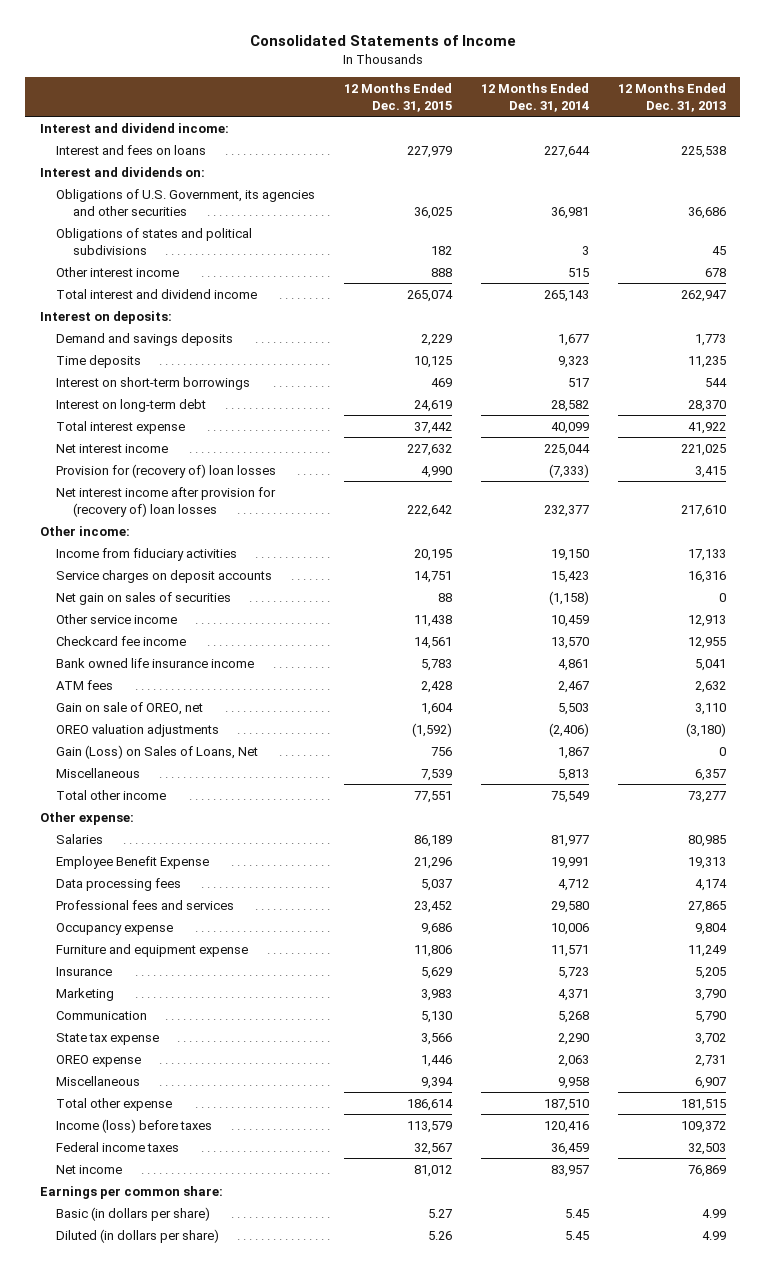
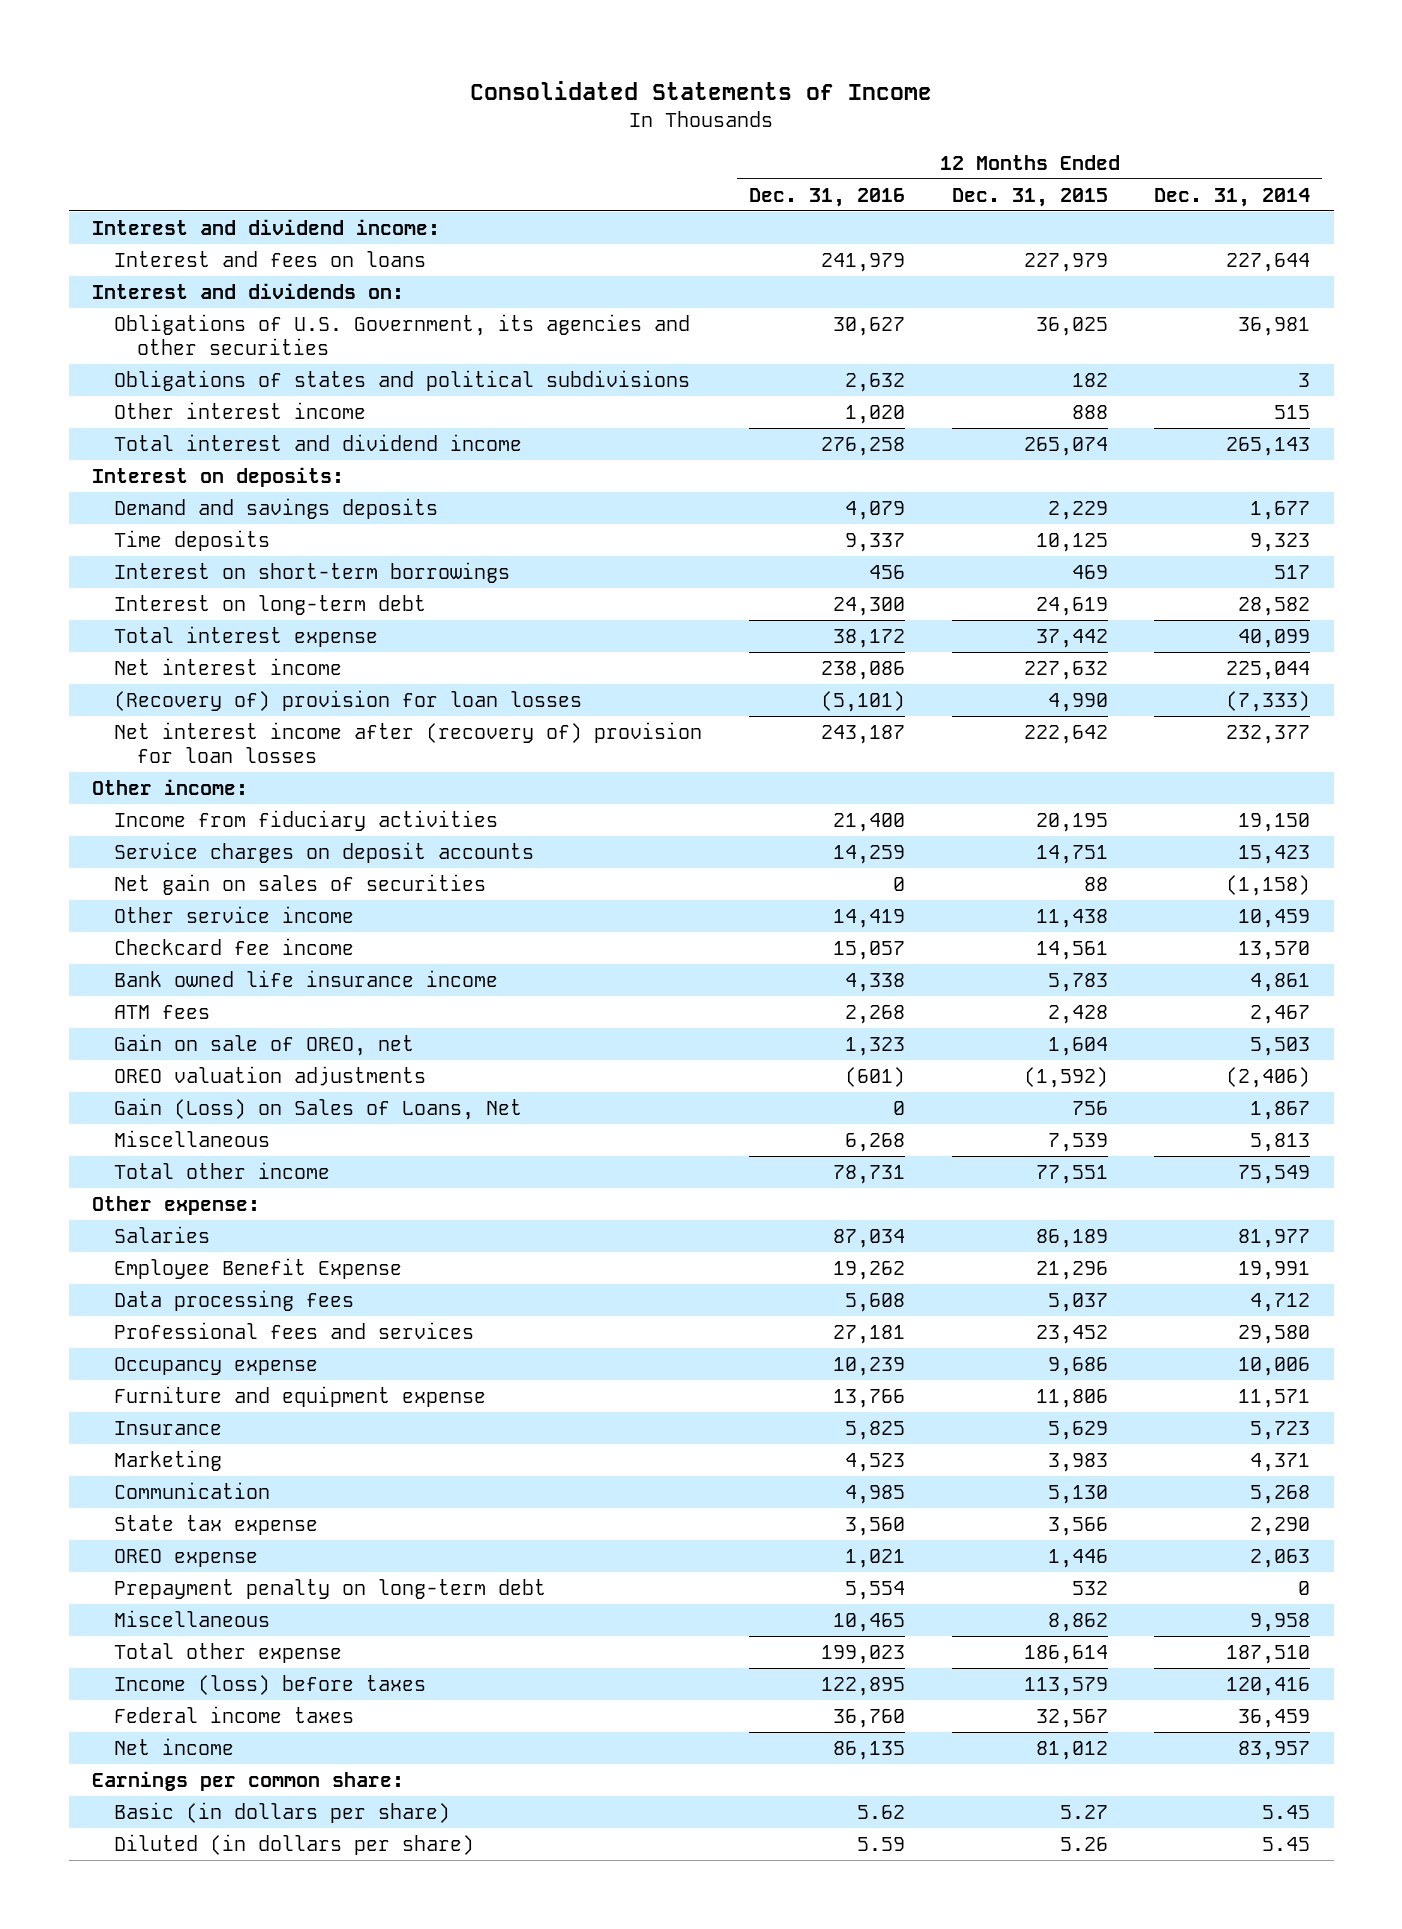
[617,82,726,112] 12 Months Ended Dec. 31, 2013 -> none
none -> [749,187,906,207] Dec. 31, 2016
[56,463,277,478] Provision for (recovery of) loan losses -> [114,689,583,711] (Recovery of) provision for loan losses
[56,486,277,517] Net interest income after provision for (recovery of) loan losses -> [114,721,703,763] Net interest income after (recovery of) provision for loan losses
none -> [114,1578,547,1599] Prepayment penalty on long-term debt
[420,1076,453,1089] 9,394 -> [1047,1612,1108,1632] 8,862

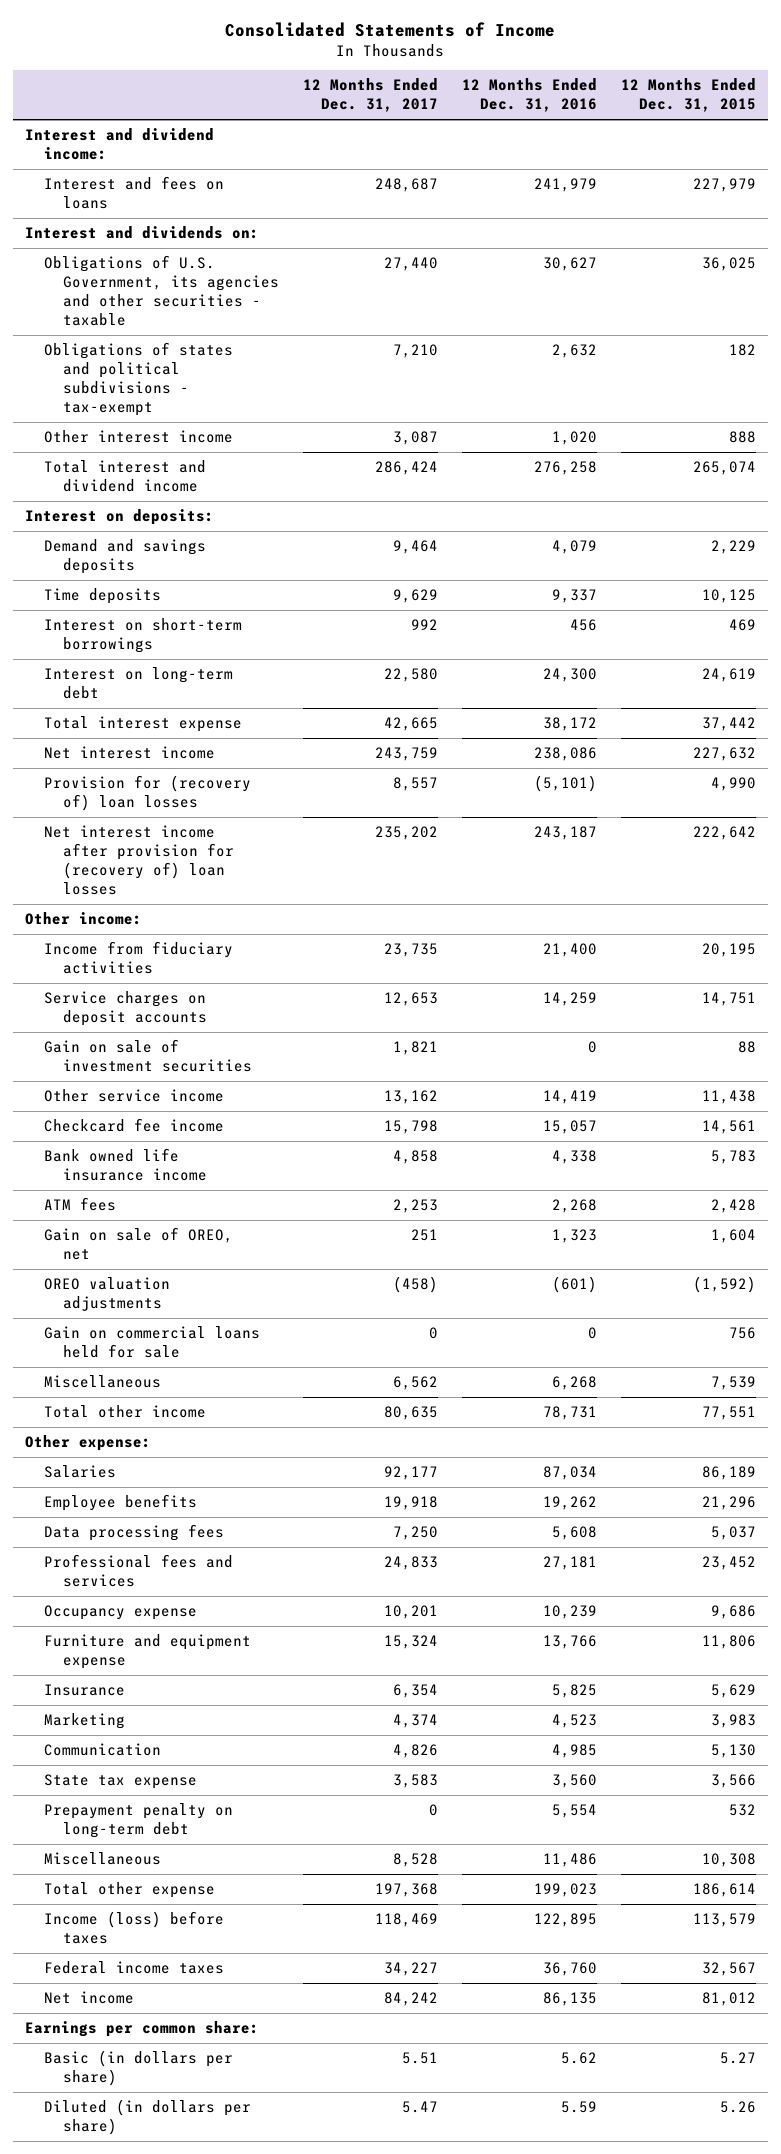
[1154,187,1311,207] Dec. 31, 2014 -> none
none -> [303,78,439,113] 12 Months Ended Dec. 31, 2017
[114,313,691,355] Obligations of U.S. Government, its agencies and other securities -> [43,254,280,327] Obligations of U.S. Government, its agencies and other securities - taxable
[114,369,691,391] Obligations of states and political subdivisions -> [43,341,233,417] Obligations of states and political subdivisions - tax-exempt
[114,689,583,711] (Recovery of) provision for loan losses -> [43,774,251,812] Provision for (recovery of) loan losses
[114,721,703,763] Net interest income after (recovery of) provision for loan losses -> [43,824,235,896] Net interest income after provision for (recovery of) loan losses
[114,873,487,895] Net gain on sales of securities -> [43,1038,253,1073] Gain on sale of investment securities
[114,1097,523,1120] Gain (Loss) on Sales of Loans, Net -> [43,1325,260,1359] Gain on commercial loans held for sale
[114,1257,403,1279] Employee Benefit Expense -> [43,1493,197,1511] Employee benefits
[114,1548,259,1567] OREO expense -> none
[833,1612,906,1632] 10,465 -> [542,1852,597,1867] 11,486
[1047,1612,1108,1632] 8,862 -> [701,1852,756,1867] 10,308

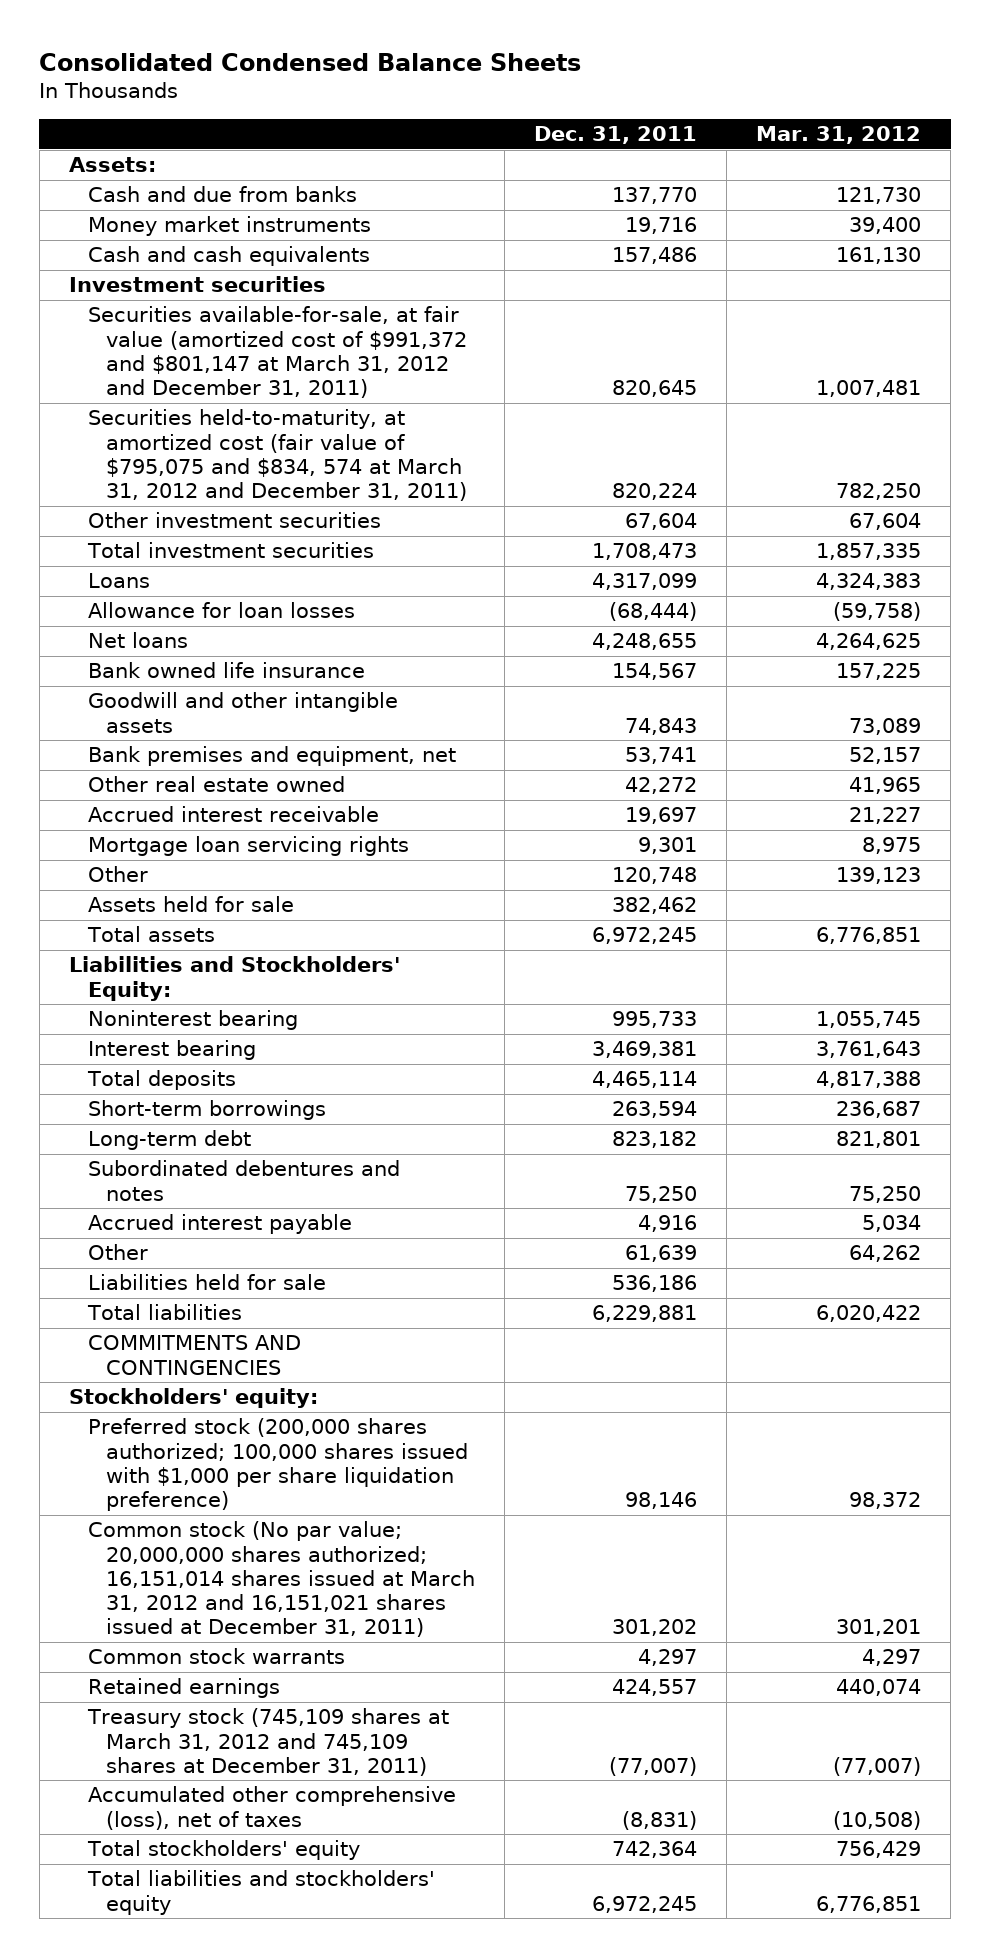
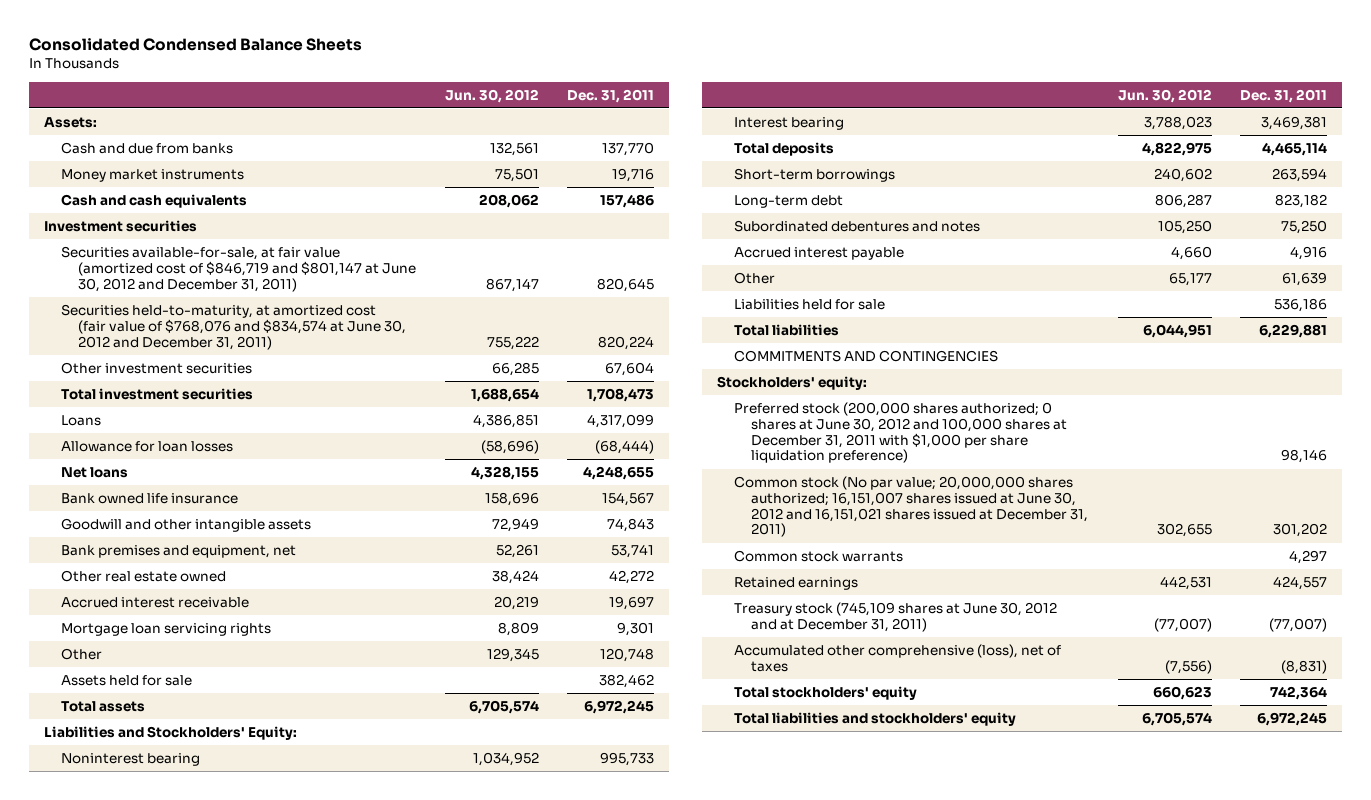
[756,126,922,145] Mar. 31, 2012 -> none
none -> [444,88,539,103] Jun. 30, 2012
[87,306,468,399] Securities available-for-sale, at fair value (amortized cost of $991,372 and $801,147 at March 31, 2012 and December 31, 2011) -> [60,245,417,292] Securities available-for-sale, at fair value (amortized cost of $846,719 and $801,147 at June 30, 2012 and December 31, 2011)
[87,409,468,502] Securities held-to-maturity, at amortized cost (fair value of $795,075 and $834, 574 at March 31, 2012 and December 31, 2011) -> [60,303,407,350] Securities held-to-maturity, at amortized cost (fair value of $768,076 and $834,574 at June 30, 2012 and December 31, 2011)
[87,1418,469,1512] Preferred stock (200,000 shares authorized; 100,000 shares issued with $1,000 per share liquidation preference) -> [733,401,1067,464] Preferred stock (200,000 shares authorized; 0 shares at June 30, 2012 and 100,000 shares at December 31, 2011 with $1,000 per share liquidation preference)
[87,1521,476,1638] Common stock (No par value; 20,000,000 shares authorized; 16,151,014 shares issued at March 31, 2012 and 16,151,021 shares issued at December 31, 2011) -> [733,475,1088,538] Common stock (No par value; 20,000,000 shares authorized; 16,151,007 shares issued at June 30, 2012 and 16,151,021 shares issued at December 31, 2011)
[86,1708,449,1776] Treasury stock (745,109 shares at March 31, 2012 and 745,109 shares at December 31, 2011) -> [733,601,1057,632] Treasury stock (745,109 shares at June 30, 2012 and at December 31, 2011)

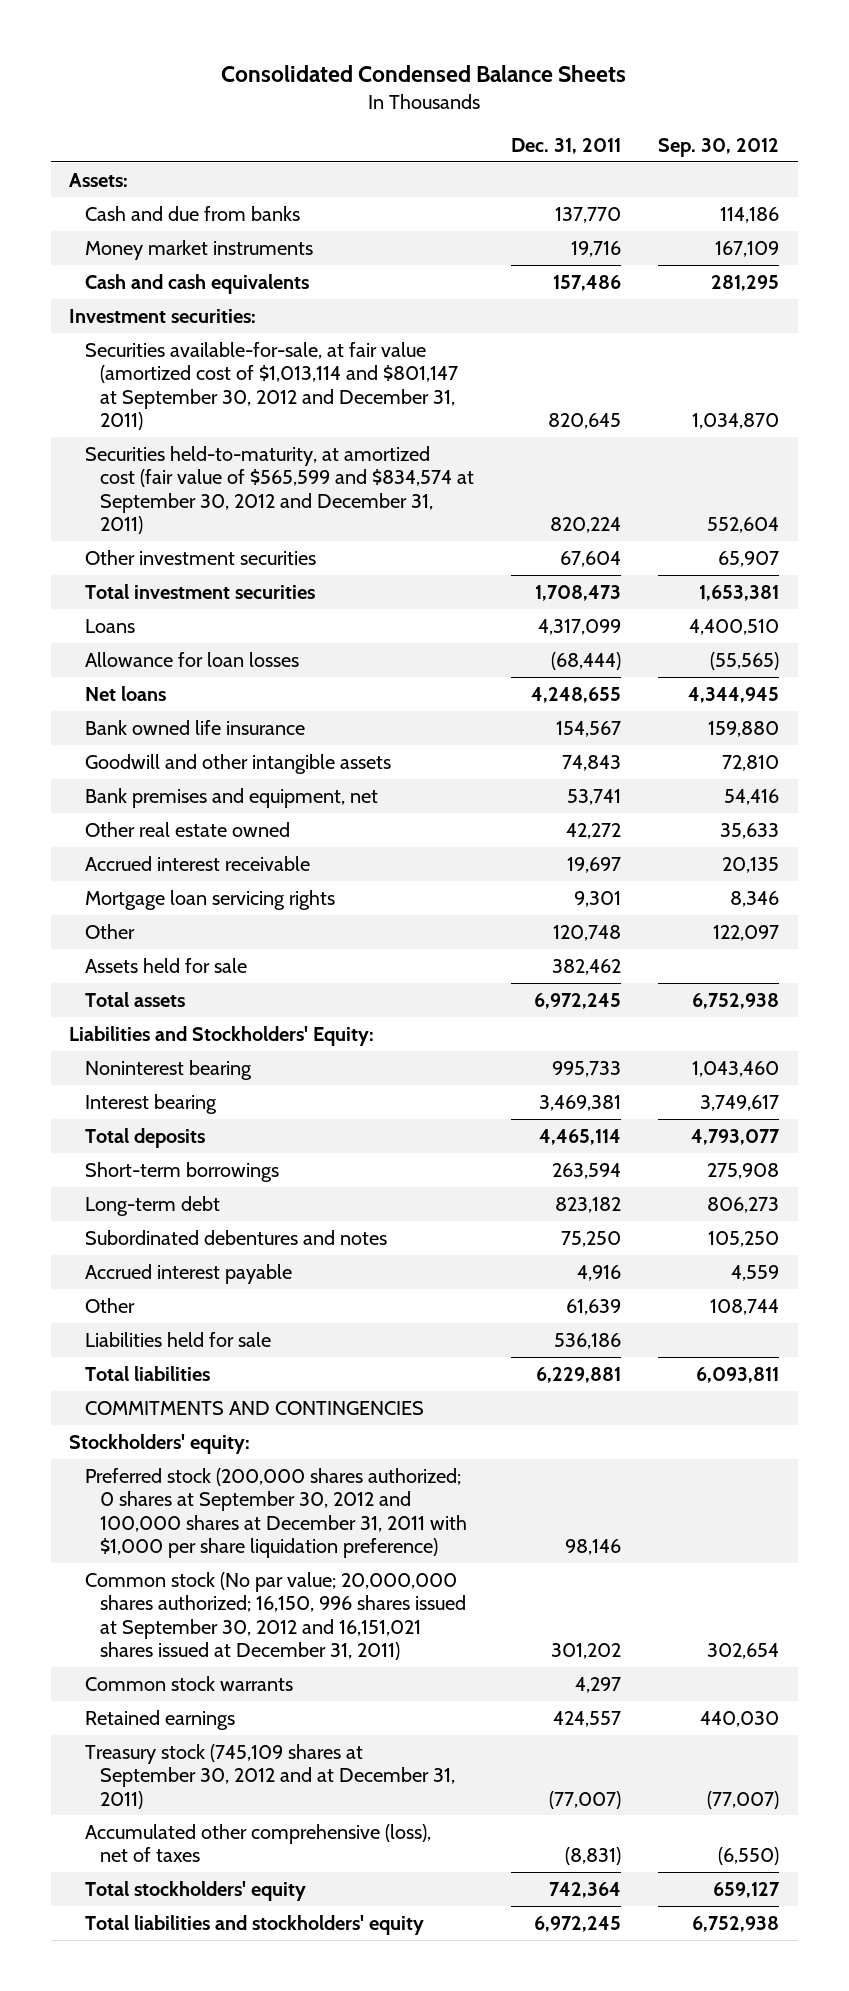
[444,88,539,103] Jun. 30, 2012 -> none
none -> [658,138,780,158] Sep. 30, 2012
[43,219,197,232] Investment securities -> [69,308,257,323] Investment securities:
[60,245,417,292] Securities available-for-sale, at fair value (amortized cost of $846,719 and $801,147 at June 30, 2012 and December 31, 2011) -> [84,341,459,430] Securities available-for-sale, at fair value (amortized cost of $1,013,114 and $801,147 at September 30, 2012 and December 31, 2011)
[60,303,407,350] Securities held-to-maturity, at amortized cost (fair value of $768,076 and $834,574 at June 30, 2012 and December 31, 2011) -> [84,445,475,534] Securities held-to-maturity, at amortized cost (fair value of $565,599 and $834,574 at September 30, 2012 and December 31, 2011)
[733,401,1067,464] Preferred stock (200,000 shares authorized; 0 shares at June 30, 2012 and 100,000 shares at December 31, 2011 with $1,000 per share liquidation preference) -> [84,1467,468,1558] Preferred stock (200,000 shares authorized; 0 shares at September 30, 2012 and 100,000 shares at December 31, 2011 with $1,000 per share liquidation preference)
[733,475,1088,538] Common stock (No par value; 20,000,000 shares authorized; 16,151,007 shares issued at June 30, 2012 and 16,151,021 shares issued at December 31, 2011) -> [84,1571,467,1660] Common stock (No par value; 20,000,000 shares authorized; 16,150, 996 shares issued at September 30, 2012 and 16,151,021 shares issued at December 31, 2011)
[733,601,1057,632] Treasury stock (745,109 shares at June 30, 2012 and at December 31, 2011) -> [84,1743,456,1809] Treasury stock (745,109 shares at September 30, 2012 and at December 31, 2011)

